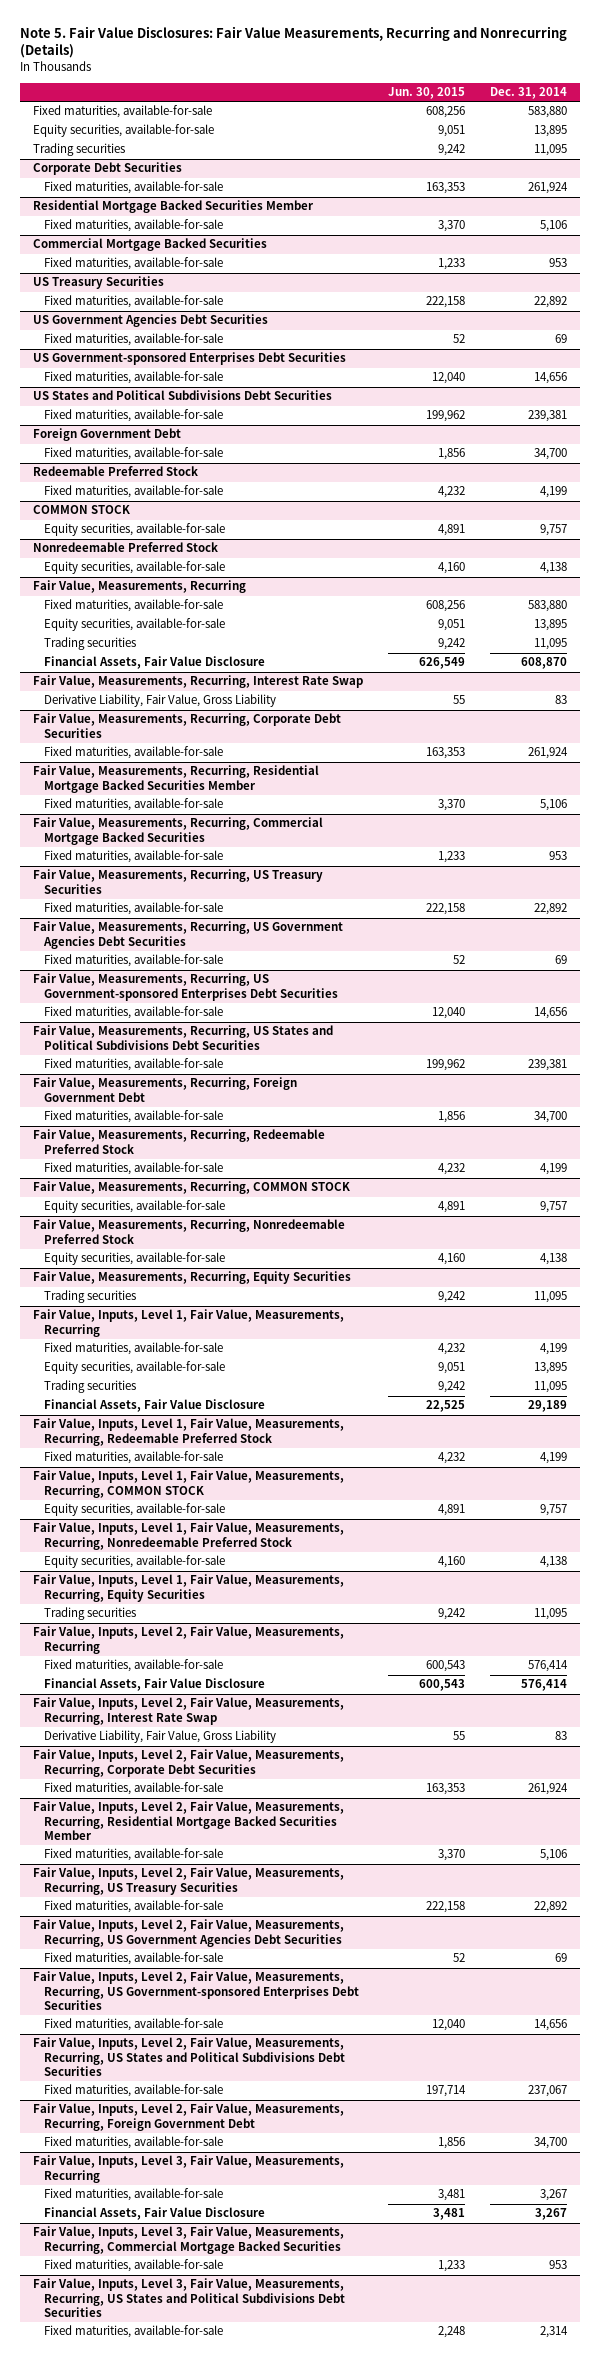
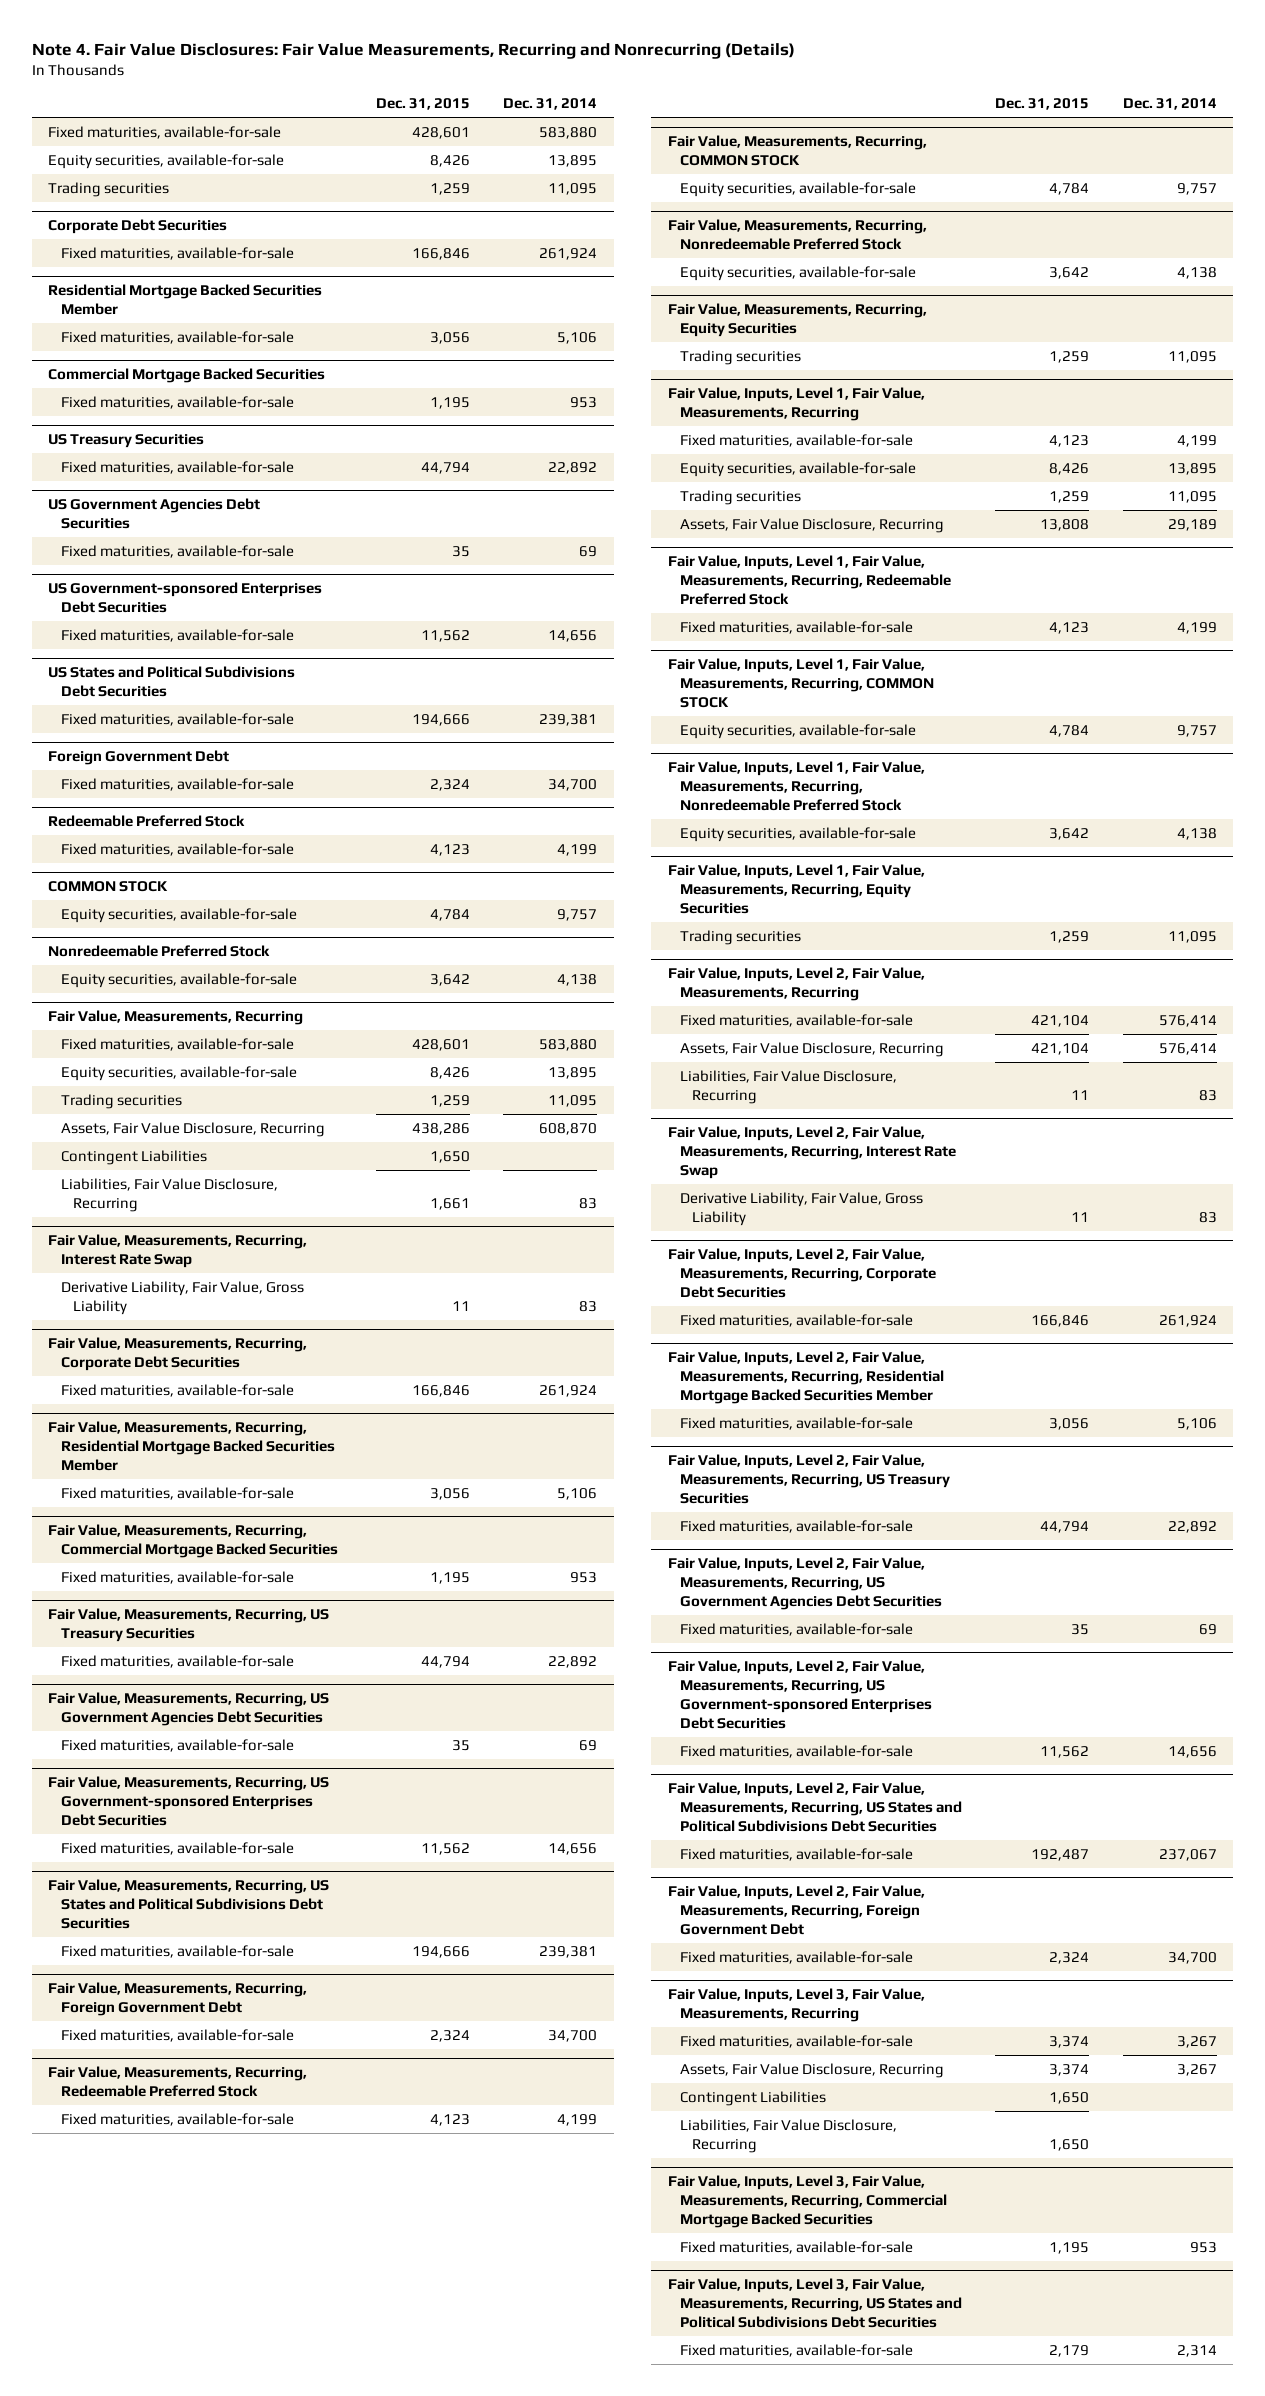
[19,25,567,59] Note 5. Fair Value Disclosures: Fair Value Measurements, Recurring and Nonrecurring (Details) -> [31,42,795,59] Note 4. Fair Value Disclosures: Fair Value Measurements, Recurring and Nonrecurring (Details)
[387,86,465,99] Jun. 30, 2015 -> none
none -> [375,98,470,111] Dec. 31, 2015
[44,656,266,670] Financial Assets, Fair Value Disclosure -> [60,1121,325,1137] Assets, Fair Value Disclosure, Recurring
none -> [60,1149,207,1165] Contingent Liabilities
none -> [60,1177,278,1212] Liabilities, Fair Value Disclosure, Recurring
[44,1399,266,1413] Financial Assets, Fair Value Disclosure -> [679,517,944,533] Assets, Fair Value Disclosure, Recurring
[44,1678,266,1692] Financial Assets, Fair Value Disclosure -> [679,1041,944,1057] Assets, Fair Value Disclosure, Recurring
none -> [679,1069,897,1104] Liabilities, Fair Value Disclosure, Recurring
[44,2207,266,2221] Financial Assets, Fair Value Disclosure -> [679,2062,944,2078] Assets, Fair Value Disclosure, Recurring
none -> [679,2090,826,2106] Contingent Liabilities
none -> [679,2118,897,2153] Liabilities, Fair Value Disclosure, Recurring

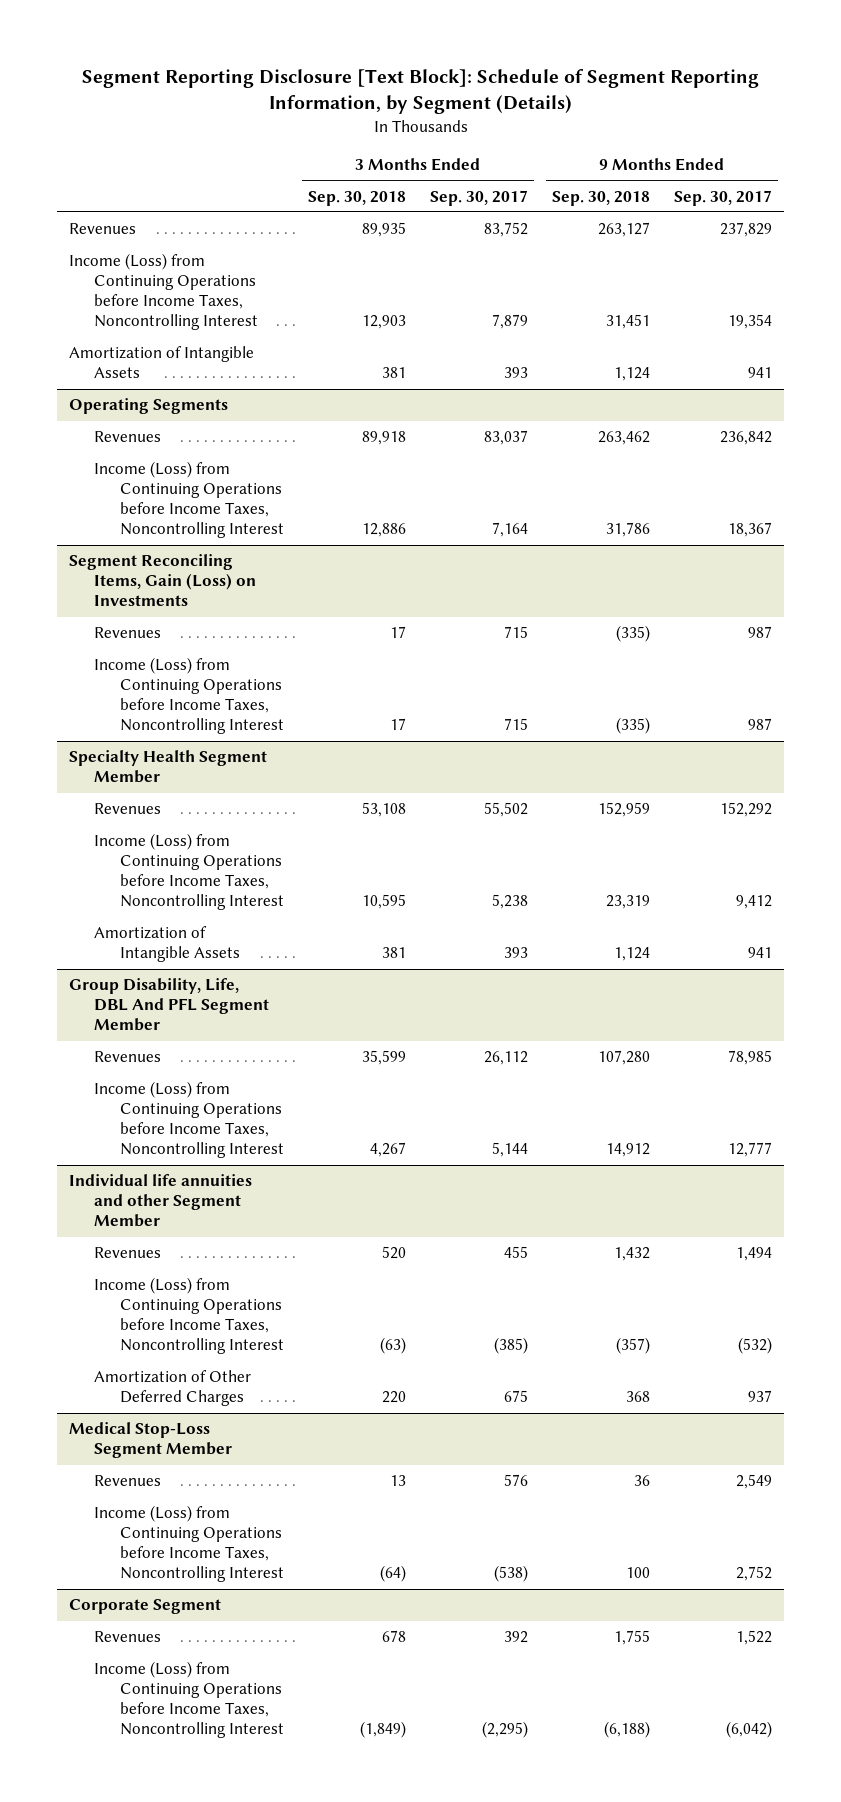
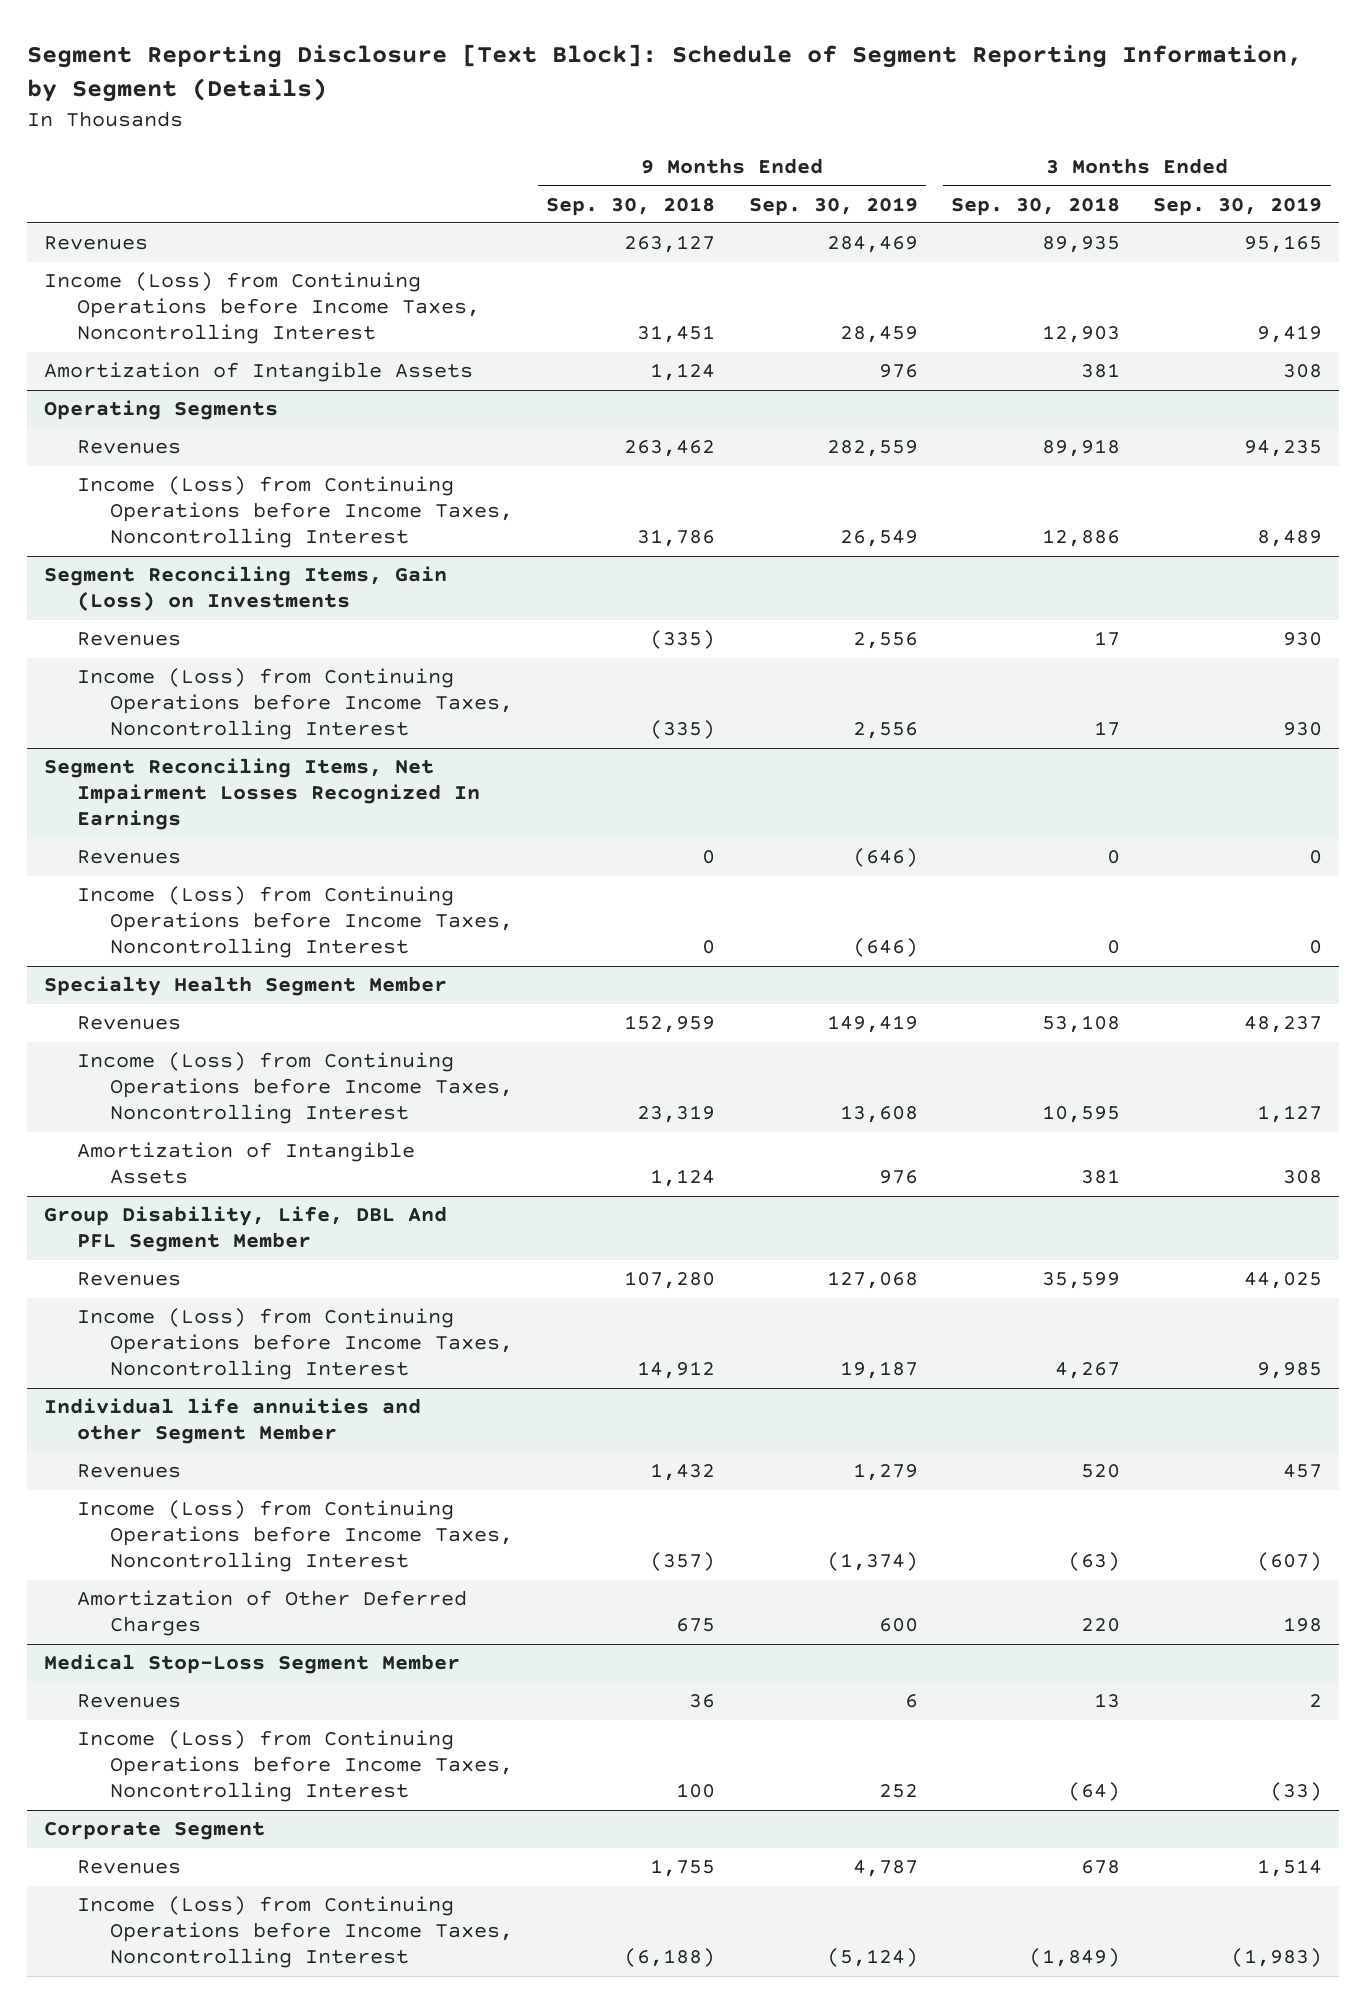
[429,189,528,206] Sep. 30, 2017 -> none
[674,189,773,206] Sep. 30, 2017 -> none
none -> [748,196,918,216] Sep. 30, 2019
none -> [1153,196,1323,216] Sep. 30, 2019
none -> [44,758,481,831] Segment Reconciling Items, Net Impairment Losses Recognized In Earnings
none -> [77,850,182,865] Revenues
none -> [77,886,514,959] Income (Loss) from Continuing Operations before Income Taxes, Noncontrolling Interest
[626,1391,651,1403] 368 -> [676,1618,716,1633] 675

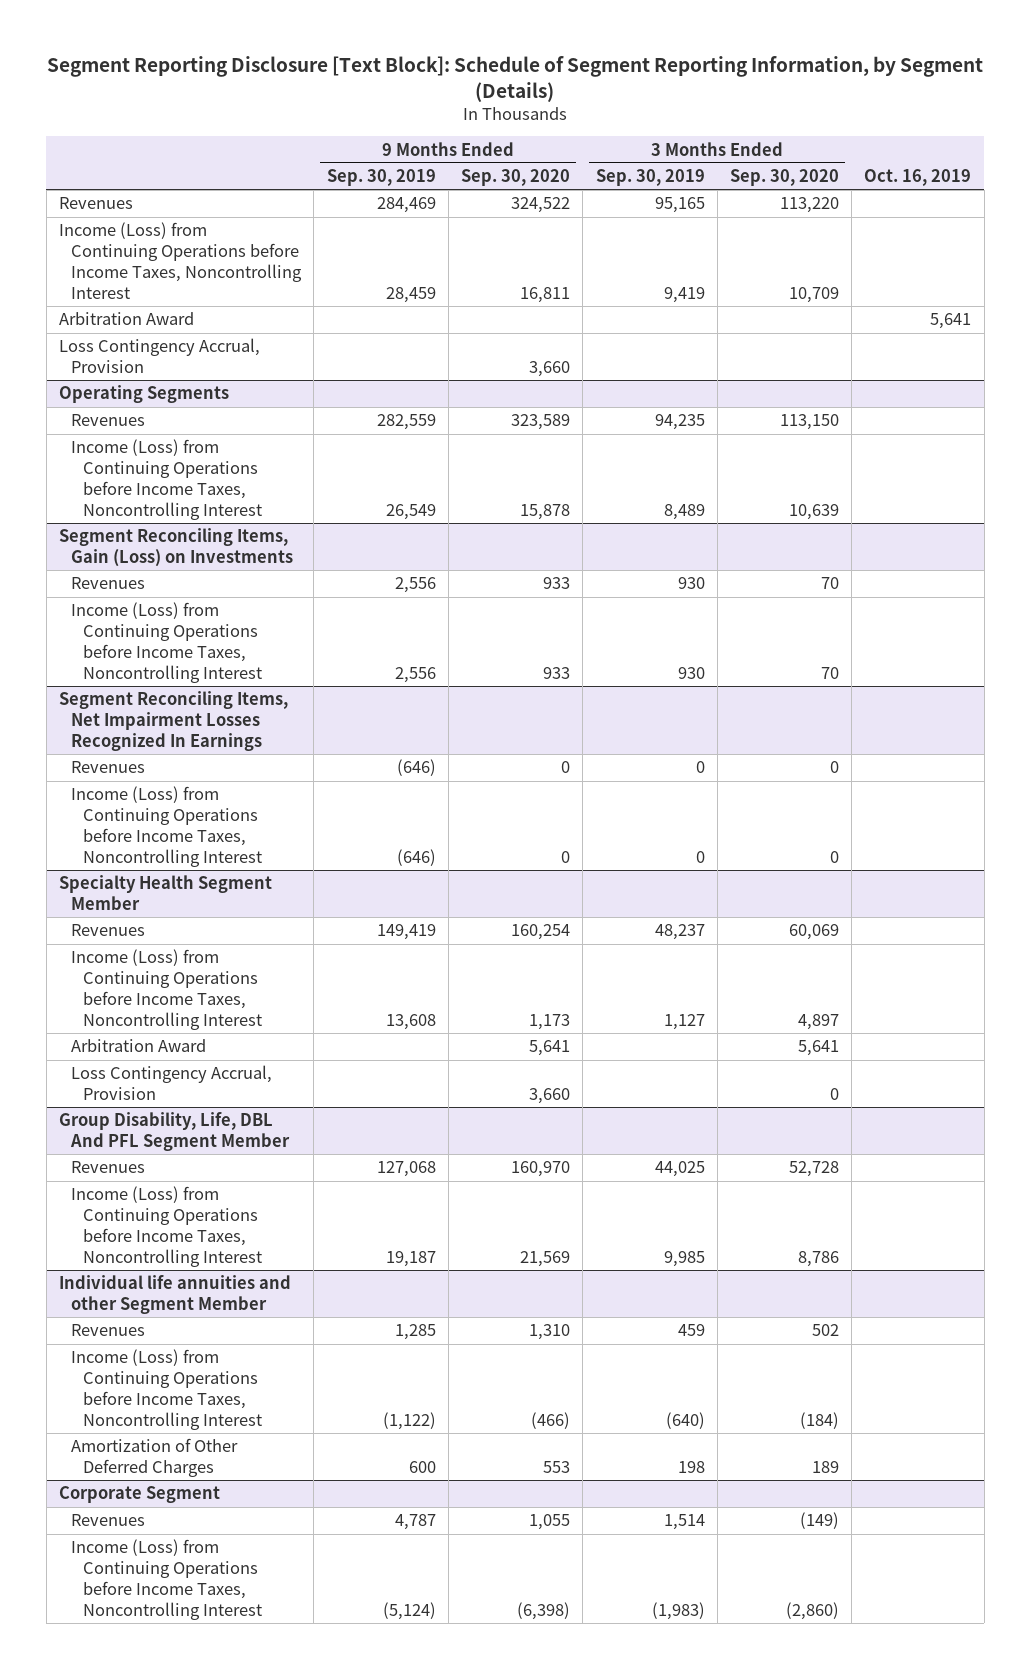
[546,196,716,216] Sep. 30, 2018 -> none
[950,196,1120,216] Sep. 30, 2018 -> none
none -> [461,169,571,187] Sep. 30, 2020
none -> [729,169,839,187] Sep. 30, 2020
none -> [864,169,972,187] Oct. 16, 2019
[44,362,474,383] Amortization of Intangible Assets -> none
none -> [59,312,195,326] Arbitration Award
none -> [59,338,261,374] Loss Contingency Accrual, Provision
[77,1142,416,1185] Amortization of Intangible Assets -> none
none -> [71,1039,207,1053] Arbitration Award
none -> [71,1065,273,1101] Loss Contingency Accrual, Provision
[852,1463,918,1482] 1,279 -> [394,1324,436,1341] 1,285
[1283,1464,1323,1479] 457 -> [677,1324,705,1337] 459
[826,1552,918,1572] (1,374) -> [382,1411,436,1430] (1,122)
[1257,1552,1323,1572] (607) -> [665,1411,705,1429] (640)
[44,1654,461,1675] Medical Stop-Loss Segment Member -> none
[77,1694,182,1709] Revenues -> none
[77,1730,514,1803] Income (Loss) from Continuing Operations before Income Taxes, Noncontrolling Interest -> none

